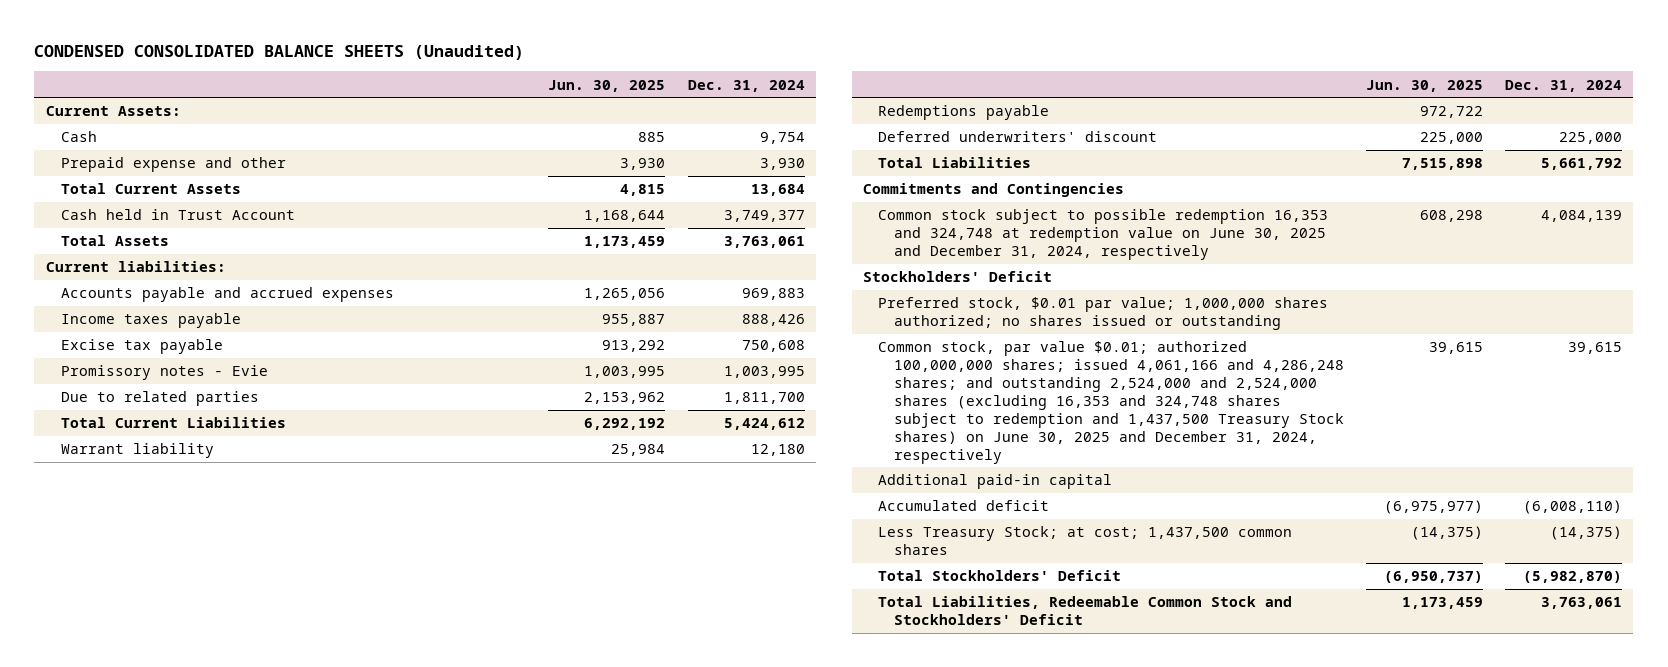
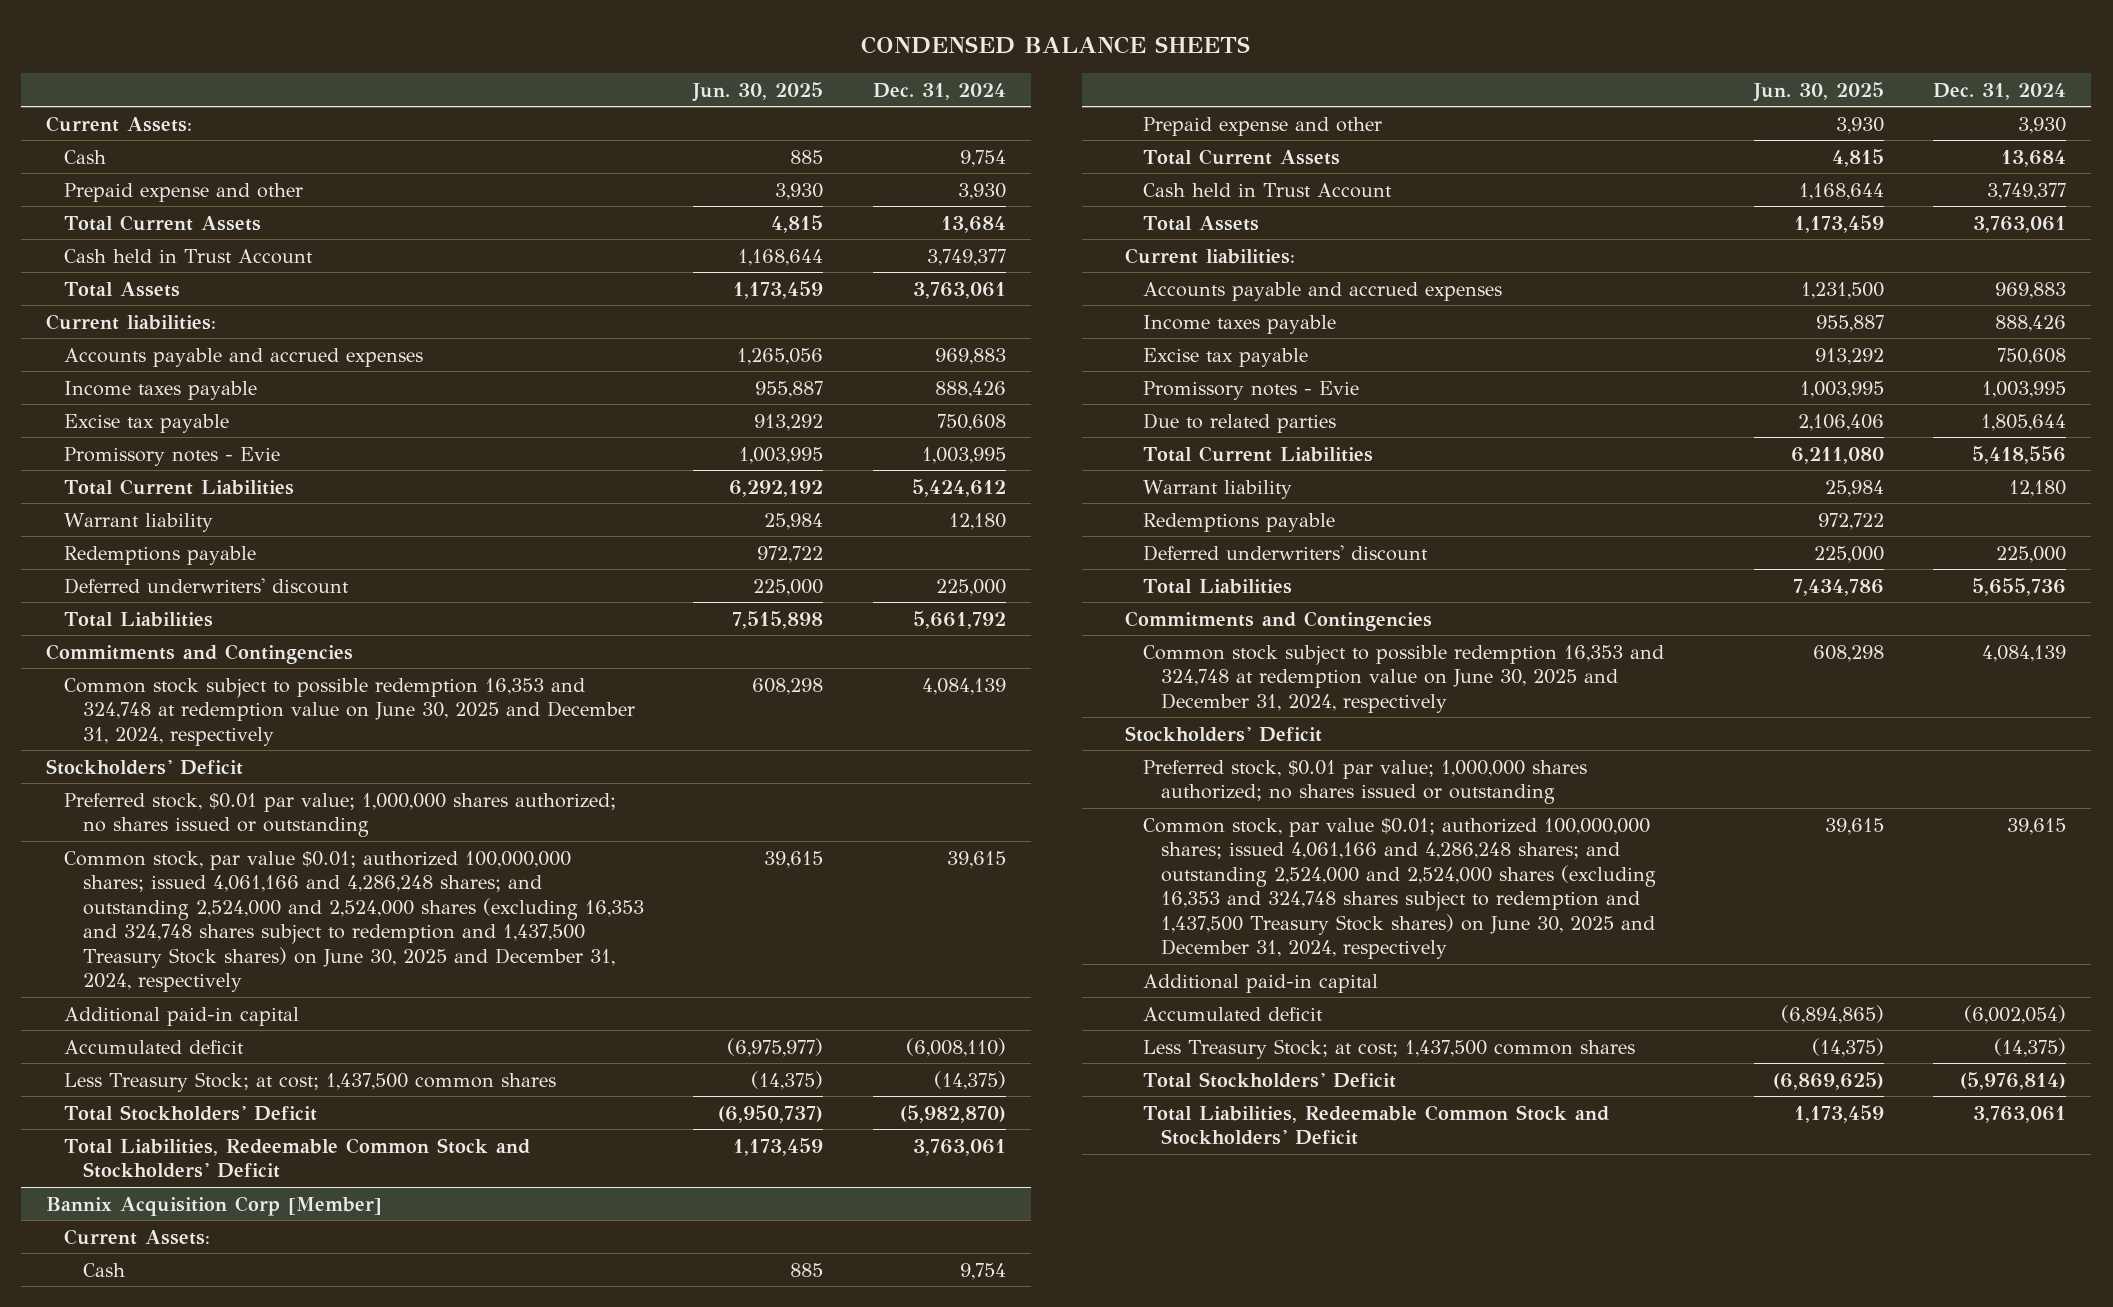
[34,44,525,60] CONDENSED CONSOLIDATED BALANCE SHEETS (Unaudited) -> [861,35,1251,54] CONDENSED BALANCE SHEETS
[60,391,259,407] Due to related parties -> none
none -> [46,1195,383,1216] Bannix Acquisition Corp [Member]
none -> [64,1228,211,1245] Current Assets:
none -> [82,1262,125,1277] Cash
none -> [1142,116,1382,136] Prepaid expense and other
none -> [1142,148,1340,165] Total Current Assets
none -> [1142,182,1392,198] Cash held in Trust Account
none -> [1142,215,1259,231] Total Assets
none -> [1124,247,1295,264] Current liabilities:
none -> [1142,281,1502,301] Accounts payable and accrued expenses
none -> [1142,314,1336,334] Income taxes payable
none -> [1142,347,1308,367] Excise tax payable
none -> [1142,380,1359,400] Promissory notes - Evie
none -> [1142,412,1336,433] Due to related parties
none -> [1142,445,1373,462] Total Current Liabilities
none -> [1142,479,1292,499] Warrant liability
none -> [1142,512,1335,532] Redemptions payable
none -> [1142,544,1428,561] Deferred underwriters' discount
none -> [1142,578,1292,594] Total Liabilities
none -> [1124,610,1432,631] Commitments and Contingencies
none -> [1142,644,1664,713] Common stock subject to possible redemption 16,353 and 324,748 at redemption value on June 30, 2025 and December 31, 2024, respectively
none -> [1124,725,1322,742] Stockholders' Deficit
none -> [1142,759,1587,805] Preferred stock, $0.01 par value; 1,000,000 shares authorized; no shares issued or outstanding
none -> [1142,817,1656,960] Common stock, par value $0.01; authorized 100,000,000 shares; issued 4,061,166 and 4,286,248 shares; and outstanding 2,524,000 and 2,524,000 shares (excluding 16,353 and 324,748 shares subject to redemption and 1,437,500 Treasury Stock shares) on June 30, 2025 and December 31, 2024, respectively
none -> [1142,973,1378,993] Additional paid-in capital
none -> [1142,1006,1323,1021] Accumulated deficit
none -> [1142,1038,1635,1059] Less Treasury Stock; at cost; 1,437,500 common shares
none -> [1142,1071,1396,1088] Total Stockholders' Deficit
none -> [1142,1104,1609,1146] Total Liabilities, Redeemable Common Stock and Stockholders' Deficit

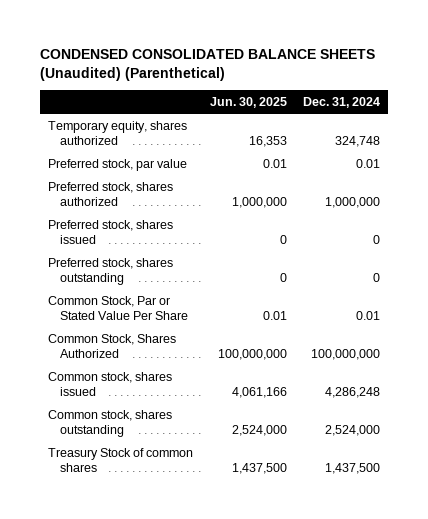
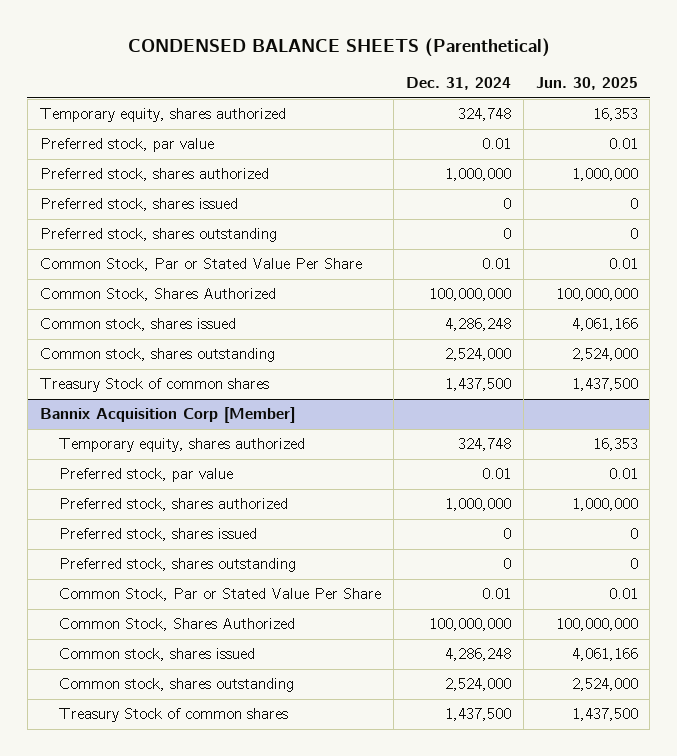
[39,48,375,82] CONDENSED CONSOLIDATED BALANCE SHEETS (Unaudited) (Parenthetical) -> [127,38,550,58] CONDENSED BALANCE SHEETS (Parenthetical)
none -> [39,407,295,424] Bannix Acquisition Corp [Member]
none -> [59,438,306,453] Temporary equity, shares authorized
none -> [59,468,234,483] Preferred stock, par value
none -> [59,498,289,512] Preferred stock, shares authorized
none -> [59,528,258,542] Preferred stock, shares issued
none -> [59,558,297,573] Preferred stock, shares outstanding
none -> [59,588,382,602] Common Stock, Par or Stated Value Per Share
none -> [59,618,296,632] Common Stock, Shares Authorized
none -> [59,648,256,662] Common stock, shares issued
none -> [59,678,295,693] Common stock, shares outstanding
none -> [59,708,289,723] Treasury Stock of common shares

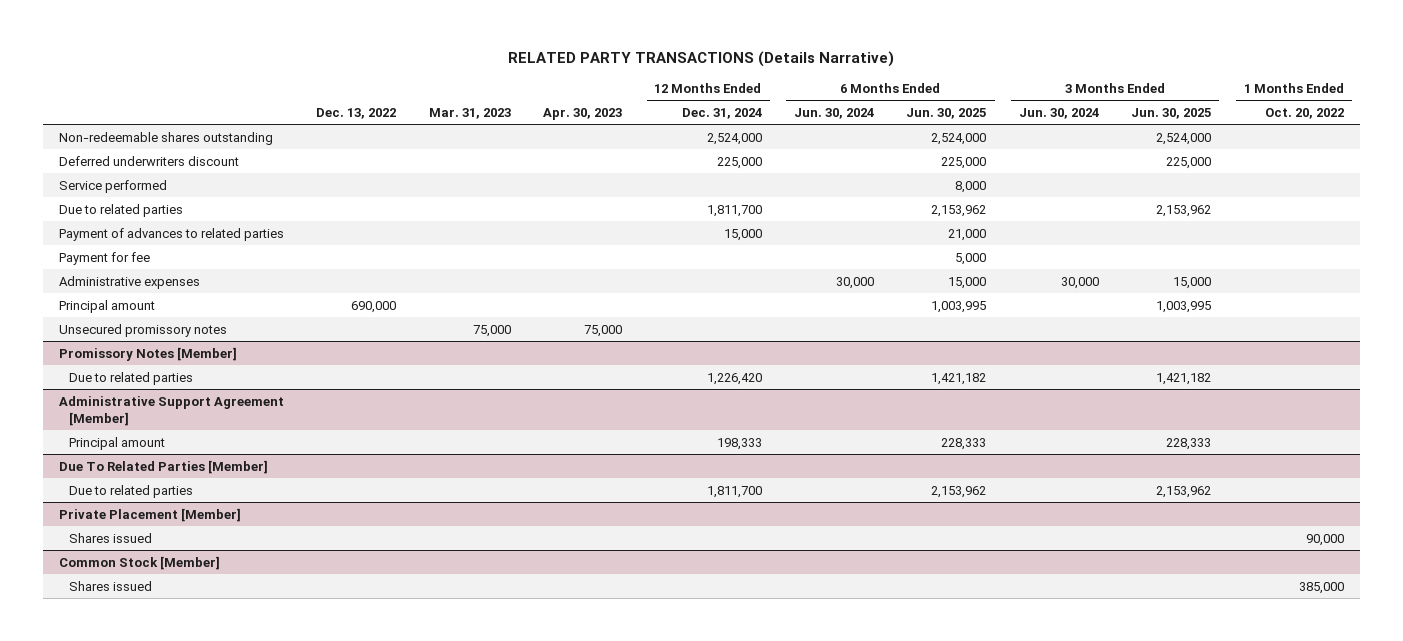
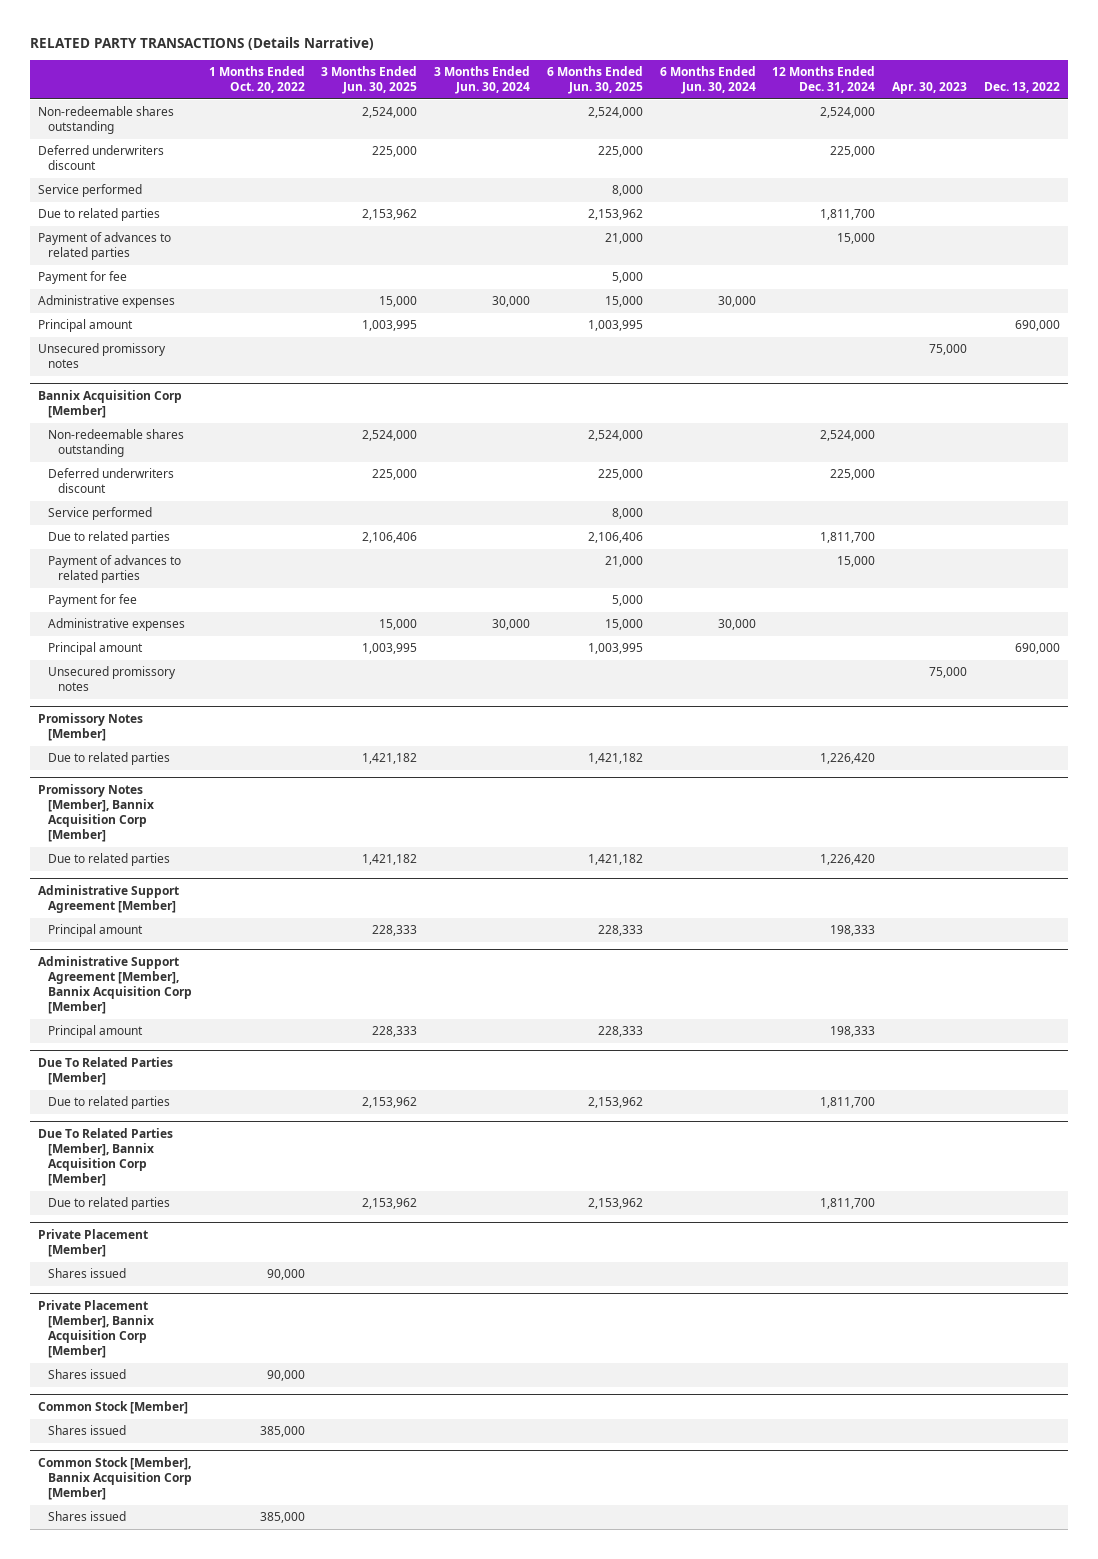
[428,108,511,120] Mar. 31, 2023 -> none
none -> [37,389,182,418] Bannix Acquisition Corp [Member]
none -> [47,429,184,458] Non-redeemable shares outstanding
none -> [47,468,174,494] Deferred underwriters discount
none -> [47,507,152,521] Service performed
none -> [47,531,170,545] Due to related parties
none -> [47,555,181,584] Payment of advances to related parties
none -> [47,594,137,608] Payment for fee
none -> [47,618,185,632] Administrative expenses
none -> [47,642,143,656] Principal amount
none -> [47,666,176,692] Unsecured promissory notes
none -> [37,783,154,842] Promissory Notes [Member], Bannix Acquisition Corp [Member]
none -> [47,853,170,867] Due to related parties
none -> [37,955,192,1014] Administrative Support Agreement [Member], Bannix Acquisition Corp [Member]
none -> [47,1025,143,1039] Principal amount
none -> [37,1127,173,1186] Due To Related Parties [Member], Bannix Acquisition Corp [Member]
none -> [47,1197,170,1211] Due to related parties
none -> [37,1299,154,1358] Private Placement [Member], Bannix Acquisition Corp [Member]
none -> [47,1369,126,1380] Shares issued
none -> [37,1456,192,1500] Common Stock [Member], Bannix Acquisition Corp [Member]
none -> [47,1511,126,1522] Shares issued

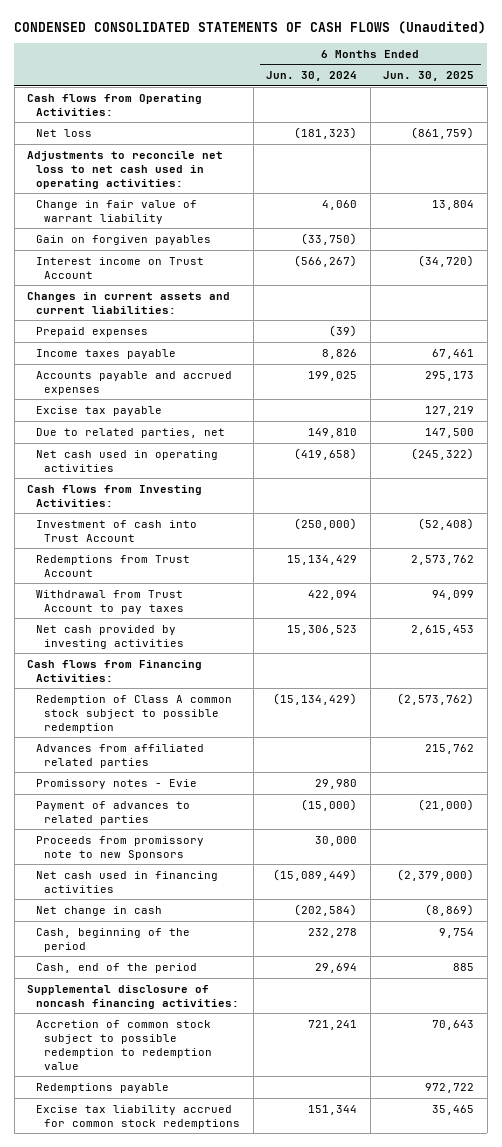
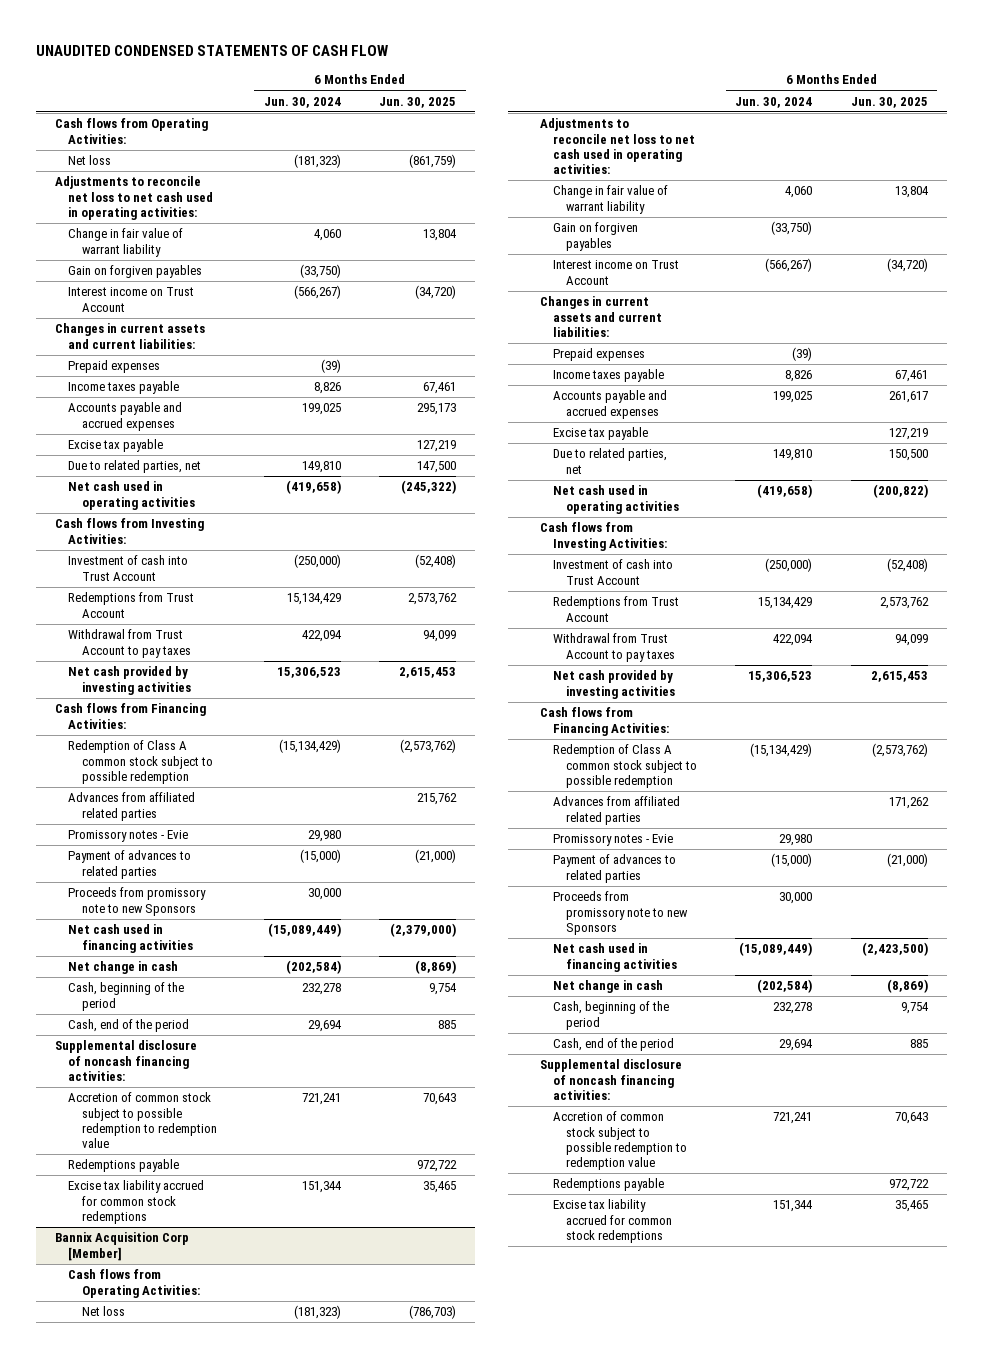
[14,20,487,34] CONDENSED CONSOLIDATED STATEMENTS OF CASH FLOWS (Unaudited) -> [36,45,389,57] UNAUDITED CONDENSED STATEMENTS OF CASH FLOW
none -> [55,1232,190,1261] Bannix Acquisition Corp [Member]
none -> [68,1269,200,1298] Cash flows from Operating Activities:
none -> [81,1306,125,1317] Net loss
none -> [539,118,695,175] Adjustments to reconcile net loss to net cash used in operating activities:
none -> [552,185,668,214] Change in fair value of warrant liability
none -> [552,222,638,251] Gain on forgiven payables
none -> [552,260,679,285] Interest income on Trust Account
none -> [539,296,662,337] Changes in current assets and current liabilities:
none -> [552,348,645,362] Prepaid expenses
none -> [552,369,664,383] Income taxes payable
none -> [552,390,667,419] Accounts payable and accrued expenses
none -> [552,427,648,441] Excise tax payable
none -> [552,448,667,474] Due to related parties, net
none -> [552,485,680,514] Net cash used in operating activities
none -> [539,522,667,551] Cash flows from Investing Activities:
none -> [552,559,673,585] Investment of cash into Trust Account
none -> [552,596,679,622] Redemptions from Trust Account
none -> [552,633,676,662] Withdrawal from Trust Account to pay taxes
none -> [552,670,676,699] Net cash provided by investing activities
none -> [539,707,669,736] Cash flows from Financing Activities:
none -> [552,744,698,788] Redemption of Class A common stock subject to possible redemption
none -> [552,796,680,825] Advances from affiliated related parties
none -> [552,834,673,847] Promissory notes - Evie
none -> [552,854,676,883] Payment of advances to related parties
none -> [552,891,689,935] Proceeds from promissory note to new Sponsors
none -> [552,943,678,972] Net cash used in financing activities
none -> [552,980,663,994] Net change in cash
none -> [552,1001,669,1030] Cash, beginning of the period
none -> [552,1038,674,1052] Cash, end of the period
none -> [539,1059,682,1100] Supplemental disclosure of noncash financing activities:
none -> [552,1111,688,1171] Accretion of common stock subject to possible redemption to redemption value
none -> [552,1178,664,1192] Redemptions payable
none -> [552,1199,673,1243] Excise tax liability accrued for common stock redemptions

